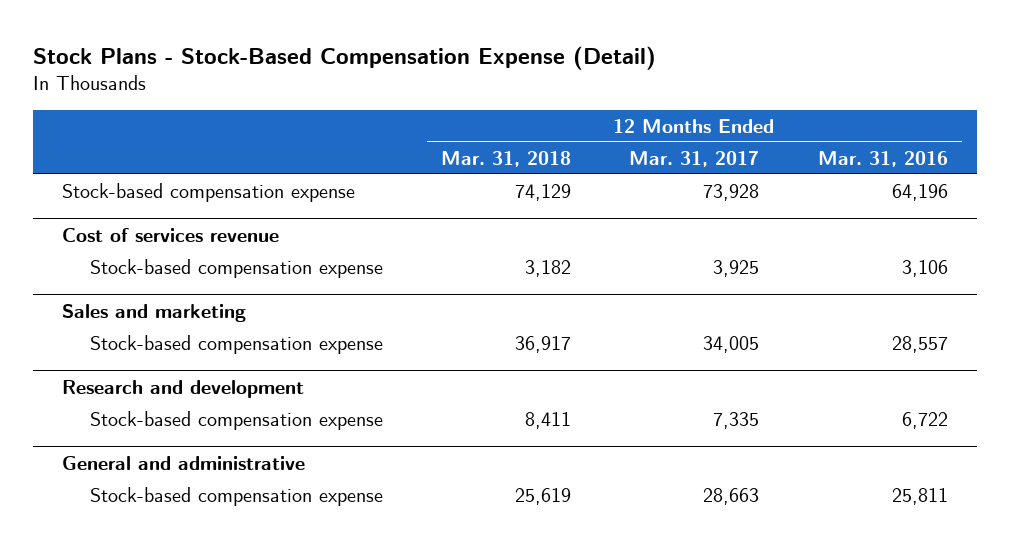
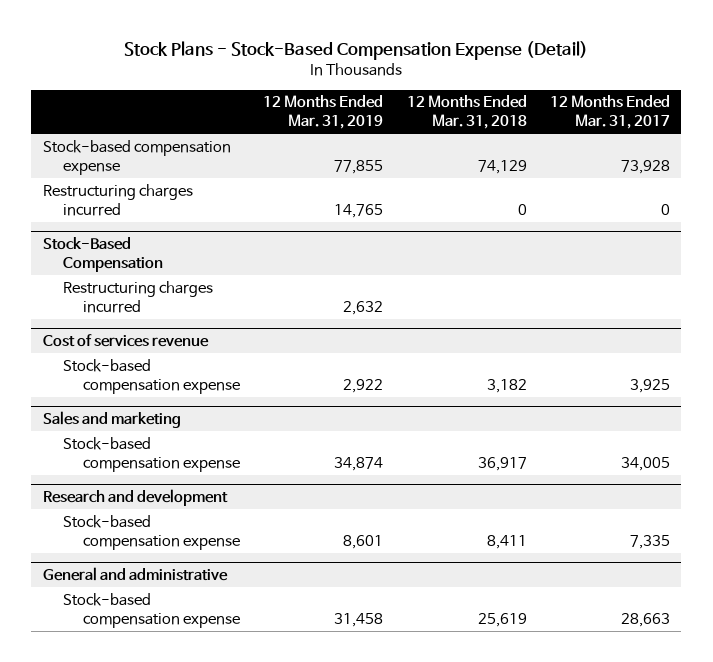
[817,150,948,167] Mar. 31, 2016 -> none
none -> [263,95,384,130] 12 Months Ended Mar. 31, 2019
none -> [43,183,194,216] Restructuring charges incurred
none -> [43,237,164,273] Stock-Based Compensation
none -> [63,280,214,313] Restructuring charges incurred

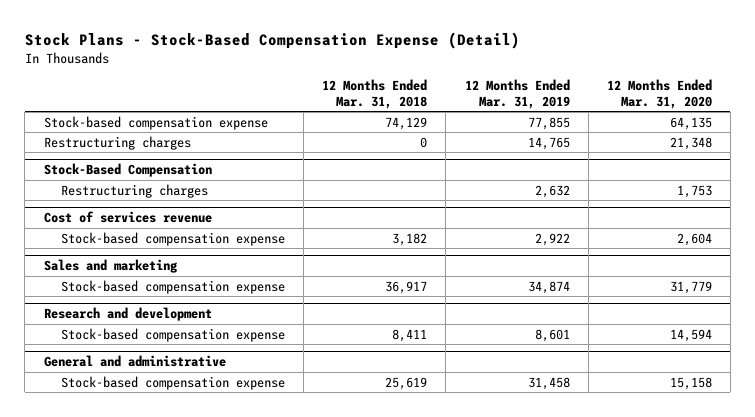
[549,95,670,130] 12 Months Ended Mar. 31, 2017 -> none
none -> [606,79,712,109] 12 Months Ended Mar. 31, 2020
[43,183,194,216] Restructuring charges incurred -> [43,135,191,150] Restructuring charges
[63,280,214,313] Restructuring charges incurred -> [61,183,209,198] Restructuring charges

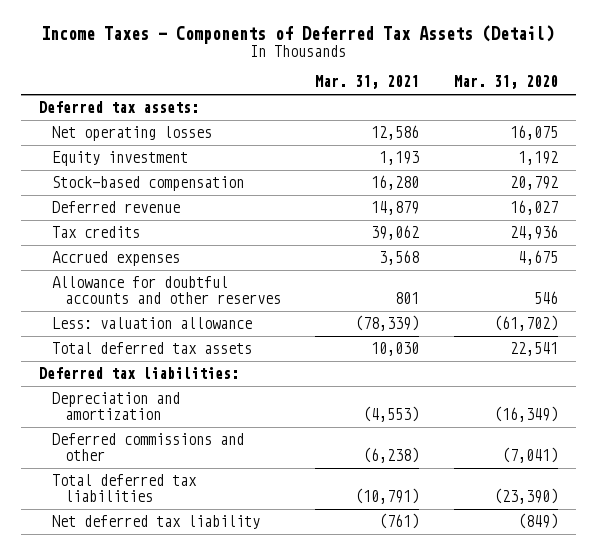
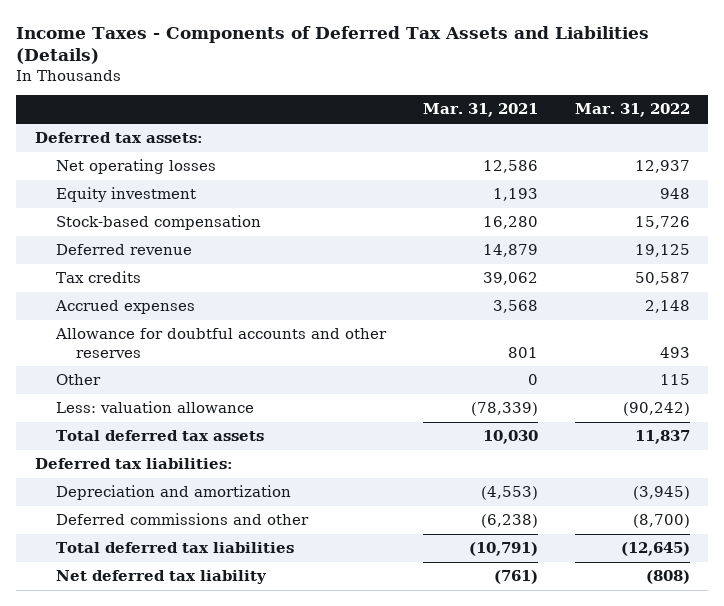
[41,25,555,45] Income Taxes - Components of Deferred Tax Assets (Detail) -> [16,25,650,65] Income Taxes - Components of Deferred Tax Assets and Liabilities (Details)
[454,75,559,90] Mar. 31, 2020 -> none
none -> [574,103,690,118] Mar. 31, 2022
none -> [55,374,101,386] Other

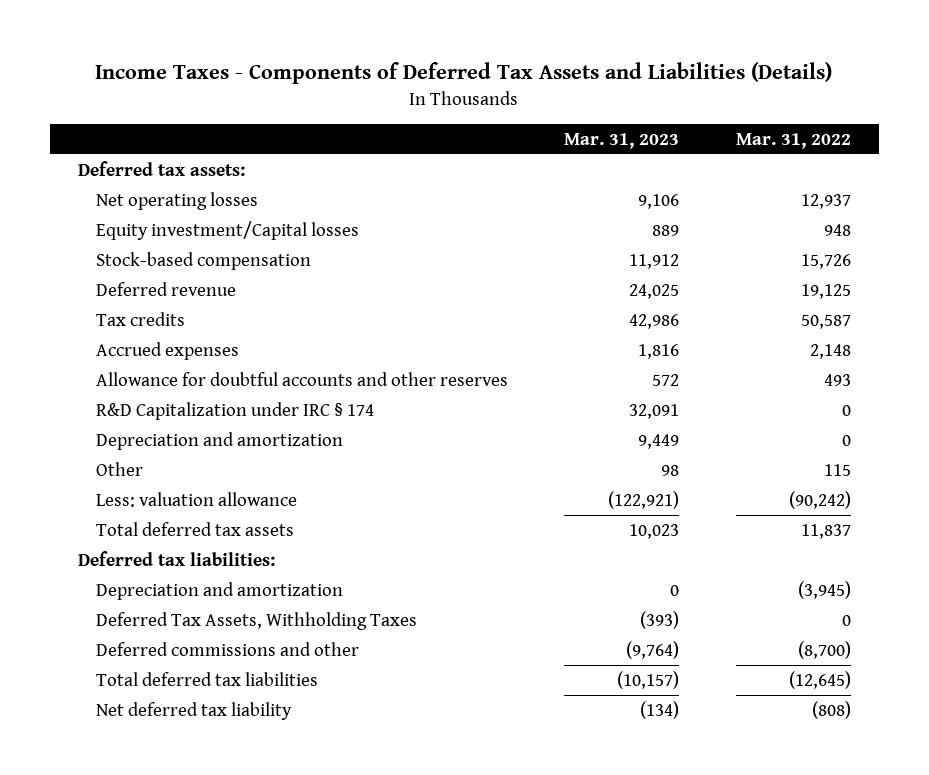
[422,103,538,118] Mar. 31, 2021 -> none
none -> [564,132,680,149] Mar. 31, 2023
[55,187,196,203] Equity investment -> [95,220,359,240] Equity investment/Capital losses
none -> [95,401,374,420] R&D Capitalization under IRC § 174
none -> [95,431,343,450] Depreciation and amortization
none -> [95,611,417,630] Deferred Tax Assets, Withholding Taxes

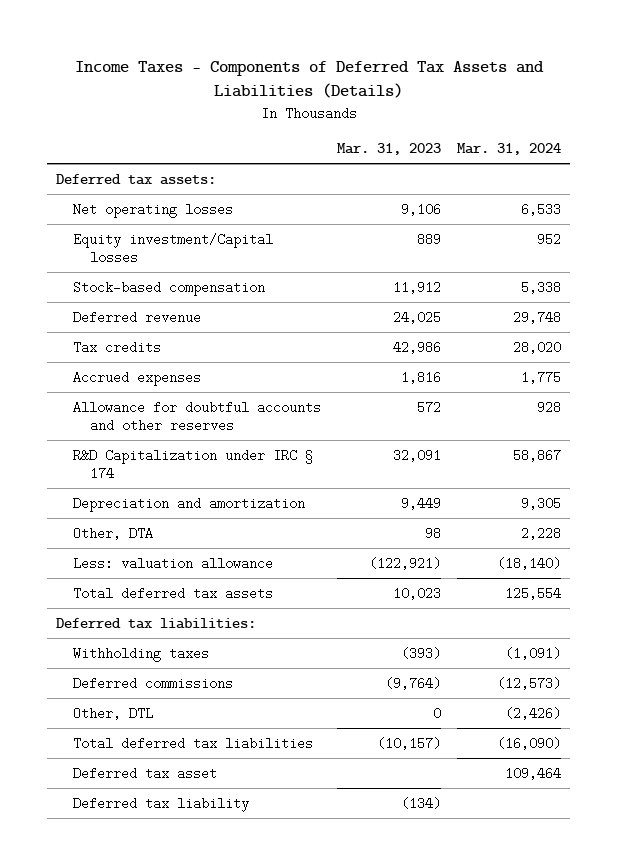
[735,132,851,149] Mar. 31, 2022 -> none
none -> [457,143,562,156] Mar. 31, 2024
[95,461,143,476] Other -> [72,526,153,540] Other, DTA
[95,581,343,600] Depreciation and amortization -> none
[95,611,417,630] Deferred Tax Assets, Withholding Taxes -> [72,646,209,662] Withholding taxes
[95,641,359,656] Deferred commissions and other -> [72,676,233,690] Deferred commissions
none -> [72,706,153,720] Other, DTL
none -> [72,766,217,780] Deferred tax asset
[95,701,292,720] Net deferred tax liability -> [72,796,249,812] Deferred tax liability

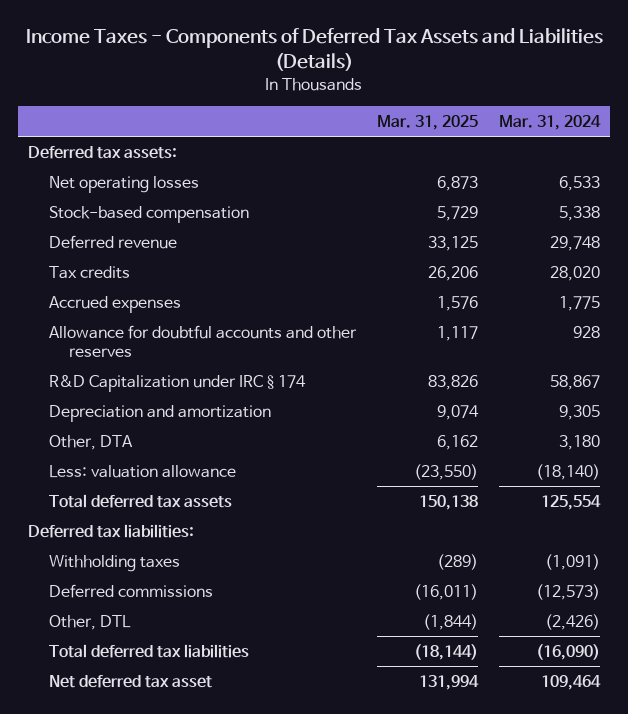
[337,143,442,156] Mar. 31, 2023 -> none
none -> [376,115,478,131] Mar. 31, 2025
[72,232,273,265] Equity investment/Capital losses -> none
[521,526,562,540] 2,228 -> [558,434,600,450] 3,180
[72,796,249,812] Deferred tax liability -> none
[72,766,217,780] Deferred tax asset -> [48,674,212,688] Net deferred tax asset

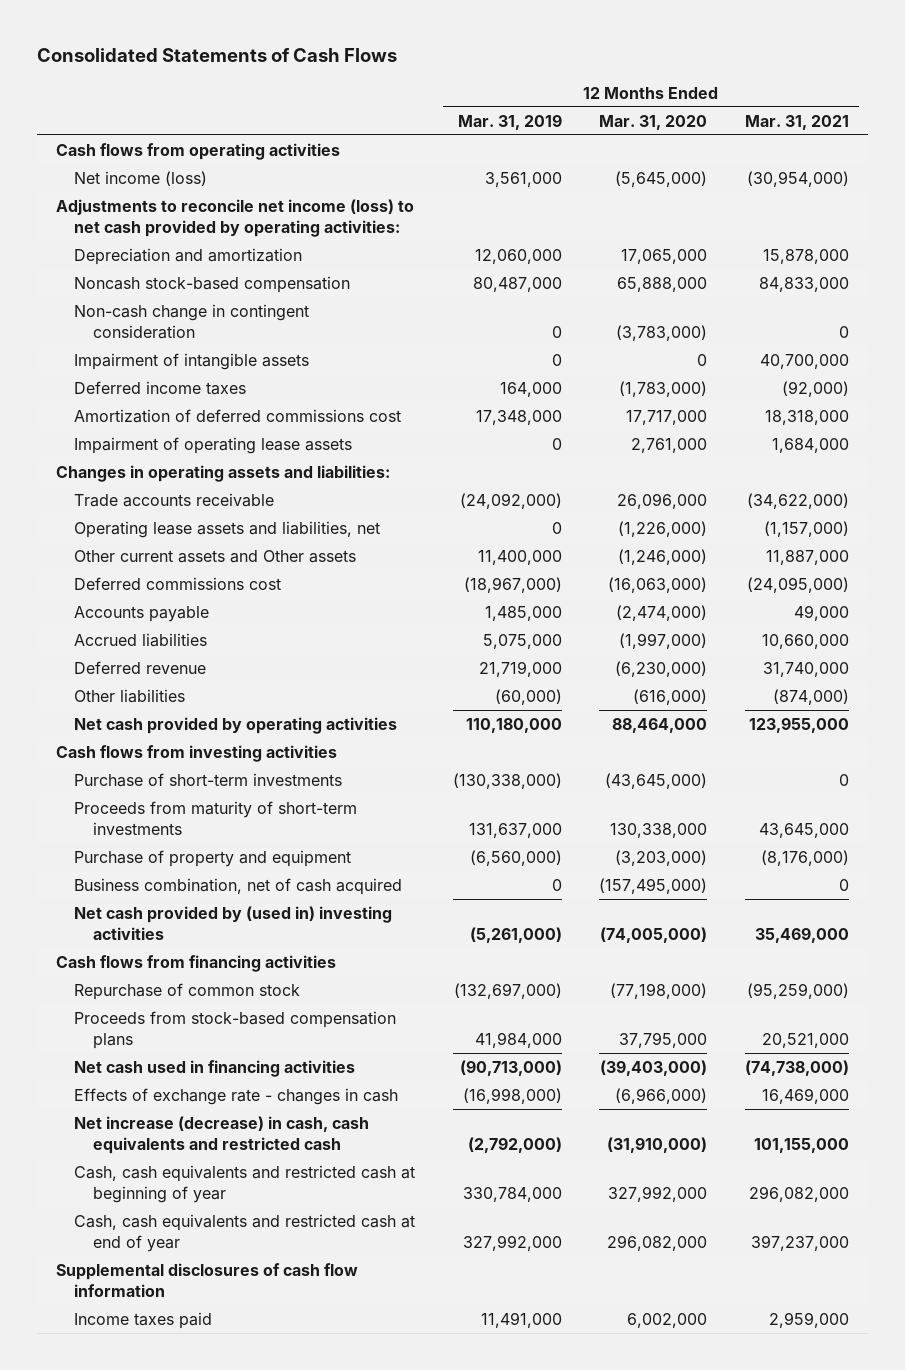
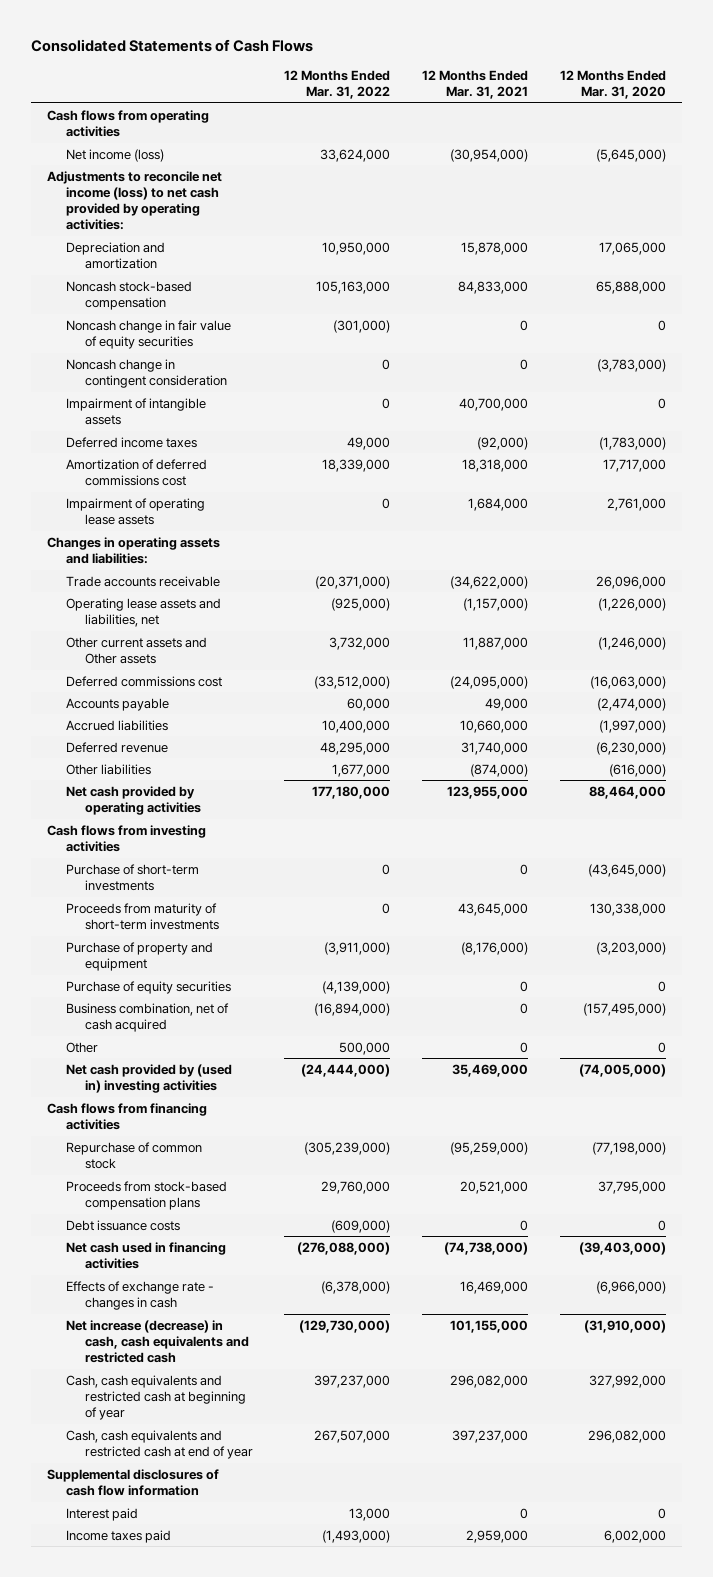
[457,113,562,130] Mar. 31, 2019 -> none
none -> [284,70,391,100] 12 Months Ended Mar. 31, 2022
none -> [65,319,231,349] Noncash change in fair value of equity securities
[74,303,310,339] Non-cash change in contingent consideration -> [65,358,227,388] Noncash change in contingent consideration
none -> [65,980,231,994] Purchase of equity securities
none -> [65,1041,98,1053] Other
none -> [65,1219,180,1231] Debt issuance costs
none -> [65,1507,138,1521] Interest paid

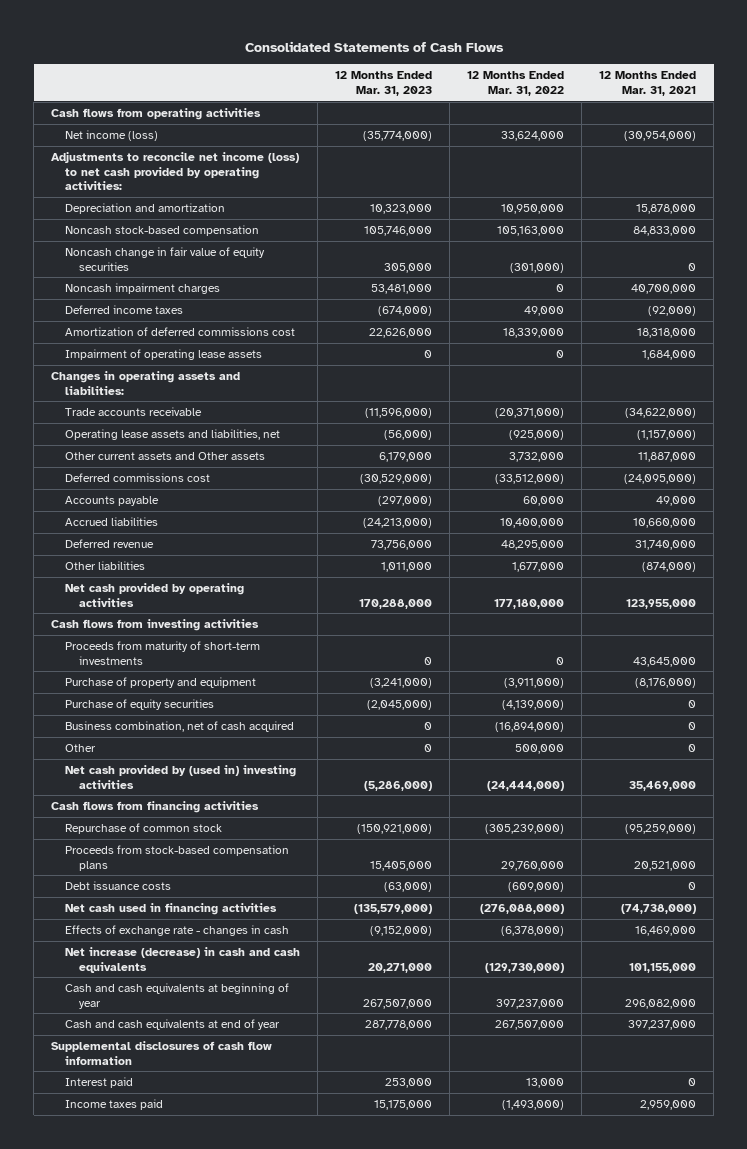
[560,70,667,100] 12 Months Ended Mar. 31, 2020 -> none
none -> [334,71,432,97] 12 Months Ended Mar. 31, 2023
[65,358,227,388] Noncash change in contingent consideration -> none
[65,397,206,425] Impairment of intangible assets -> none
none -> [64,283,220,295] Noncash impairment charges
[65,863,199,891] Purchase of short-term investments -> none
[65,1319,249,1364] Net increase (decrease) in cash, cash equivalents and restricted cash -> [64,947,300,973] Net increase (decrease) in cash and cash equivalents
[65,1374,246,1421] Cash, cash equivalents and restricted cash at beginning of year -> [64,983,289,1009] Cash and cash equivalents at beginning of year
[65,1429,253,1459] Cash, cash equivalents and restricted cash at end of year -> [64,1019,280,1031] Cash and cash equivalents at end of year

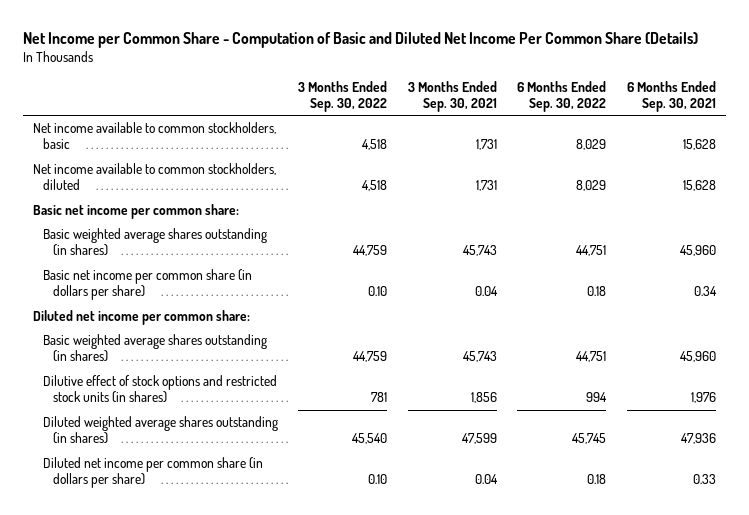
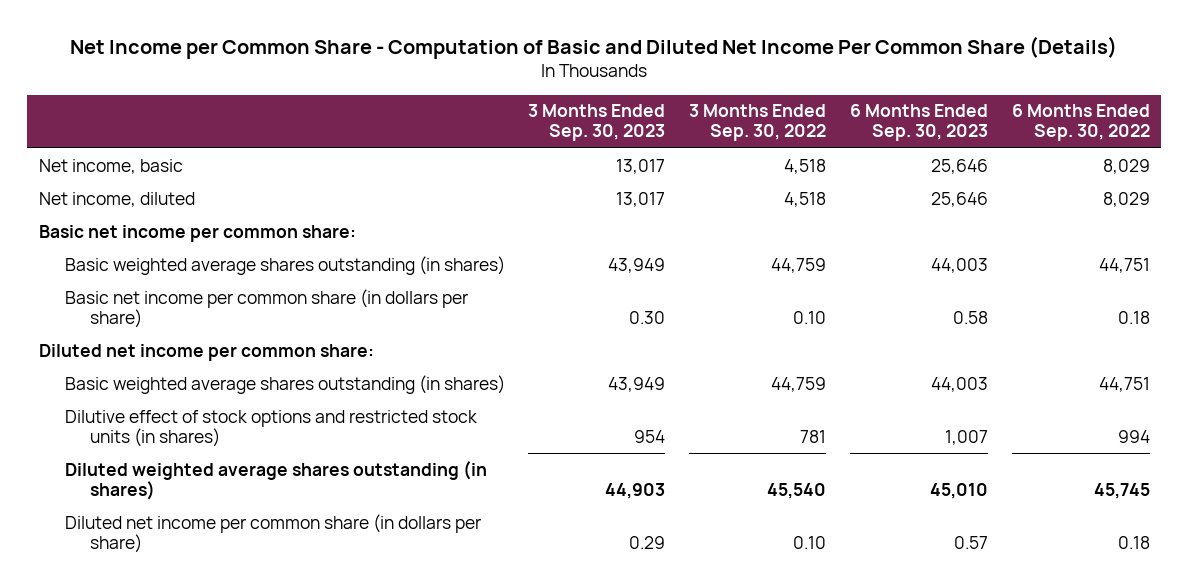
[407,80,497,113] 3 Months Ended Sep. 30, 2021 -> none
[626,80,716,113] 6 Months Ended Sep. 30, 2021 -> none
none -> [528,104,666,142] 3 Months Ended Sep. 30, 2023
none -> [849,104,988,142] 6 Months Ended Sep. 30, 2023
[33,121,277,150] Net income available to common stockholders, basic -> [39,158,184,174] Net income, basic
[33,162,277,191] Net income available to common stockholders, diluted -> [39,191,196,207] Net income, diluted

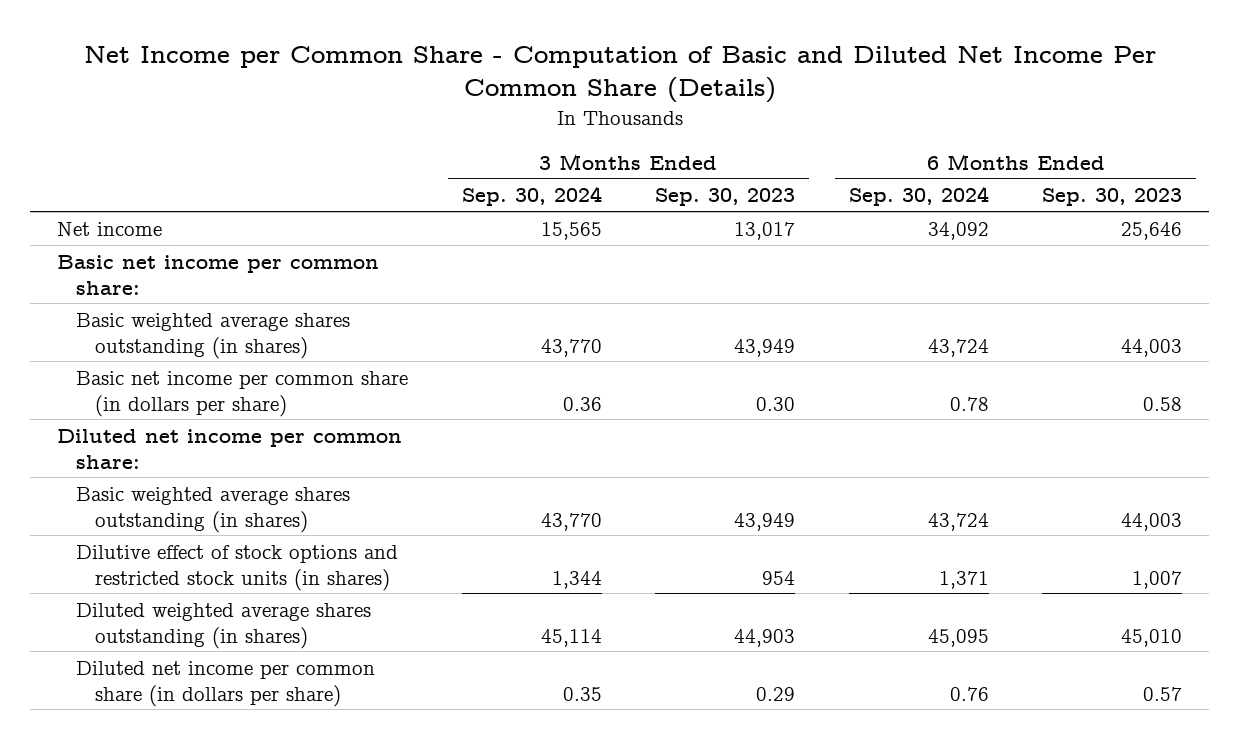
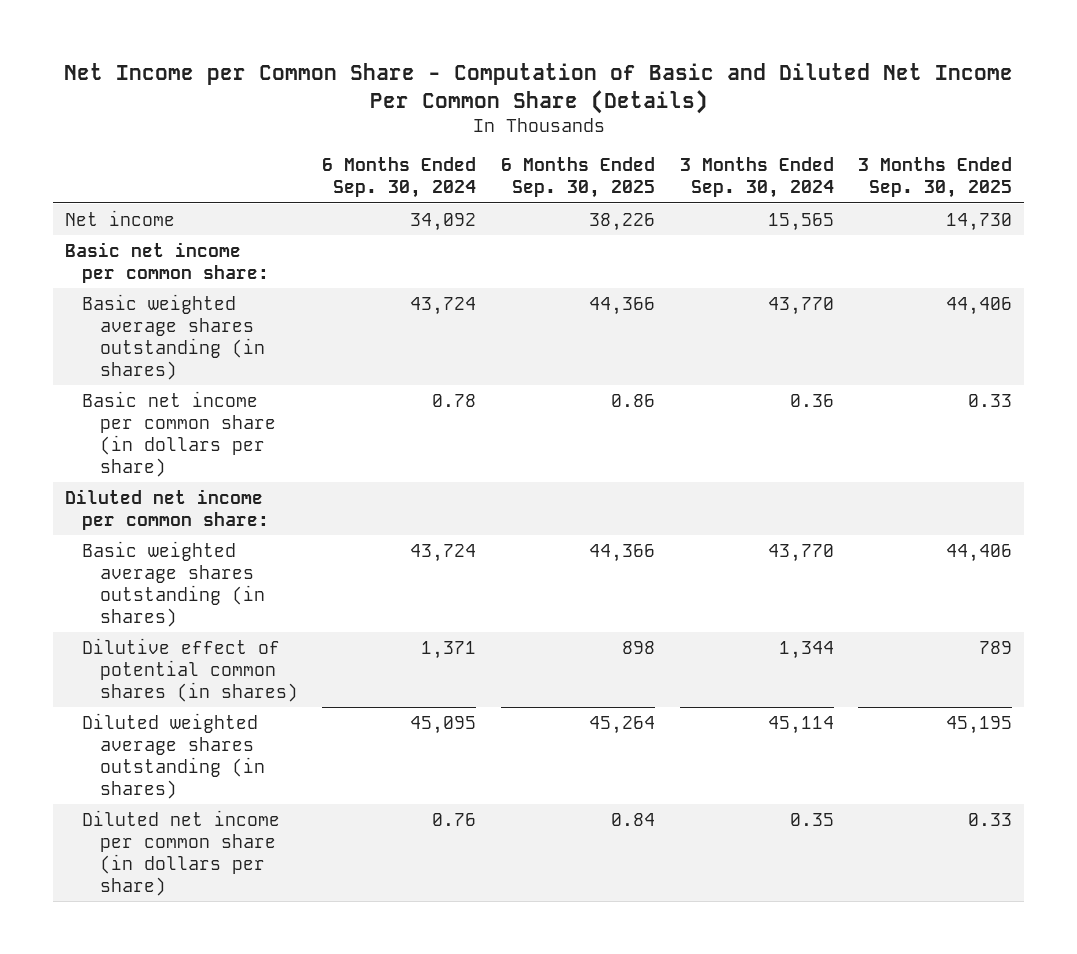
[655,188,796,207] Sep. 30, 2023 -> none
[1042,188,1183,207] Sep. 30, 2023 -> none
none -> [501,157,656,199] 6 Months Ended Sep. 30, 2025
none -> [858,157,1013,199] 3 Months Ended Sep. 30, 2025
[75,544,398,591] Dilutive effect of stock options and restricted stock units (in shares) -> [82,637,298,702] Dilutive effect of potential common shares (in shares)

